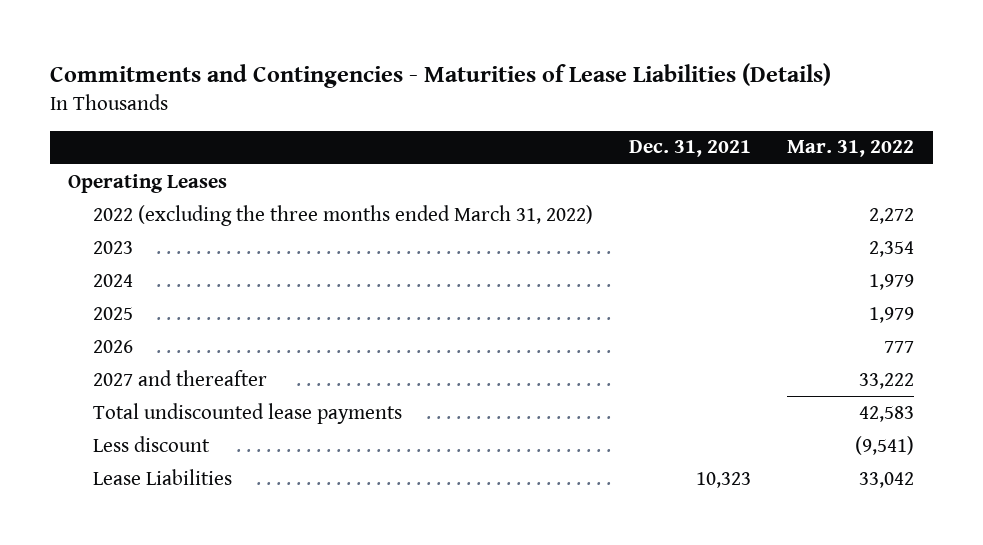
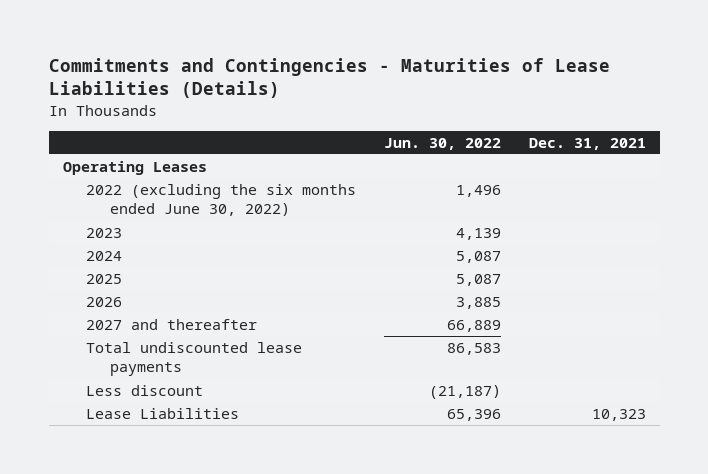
[787,140,915,158] Mar. 31, 2022 -> none
none -> [383,137,501,150] Jun. 30, 2022
[92,204,593,226] 2022 (excluding the three months ended March 31, 2022) -> [86,184,357,217] 2022 (excluding the six months ended June 30, 2022)

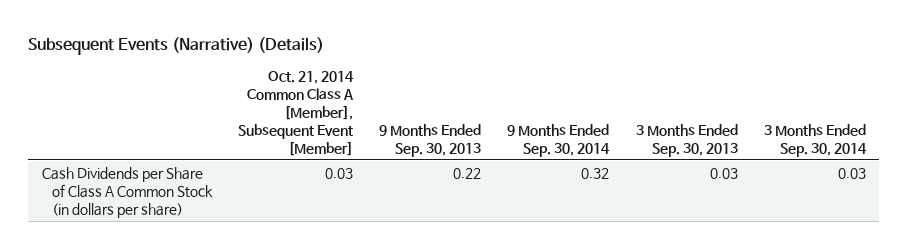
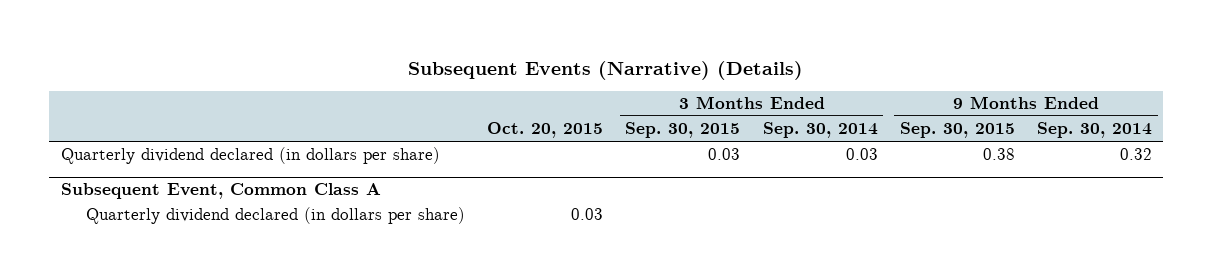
[237,70,354,157] Oct. 21, 2014 Common Class A [Member], Subsequent Event [Member] -> none
[379,123,482,158] 9 Months Ended Sep. 30, 2013 -> none
[635,123,738,158] 3 Months Ended Sep. 30, 2013 -> none
none -> [487,122,604,139] Oct. 20, 2015
none -> [625,122,741,139] Sep. 30, 2015
none -> [900,122,1016,139] Sep. 30, 2015
[41,166,213,218] Cash Dividends per Share of Class A Common Stock (in dollars per share) -> [60,147,440,165] Quarterly dividend declared (in dollars per share)
none -> [60,183,381,200] Subsequent Event, Common Class A
none -> [85,207,465,225] Quarterly dividend declared (in dollars per share)

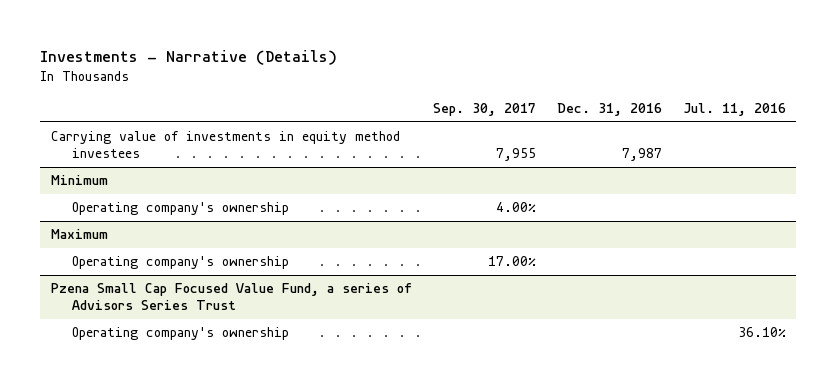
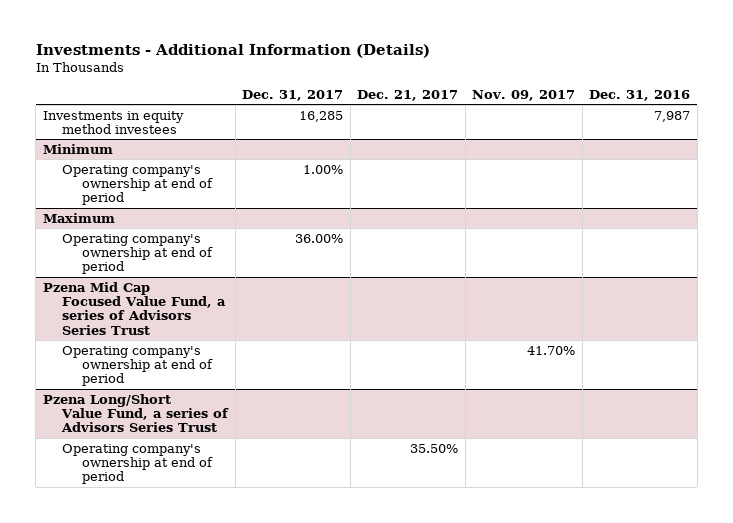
[40,50,338,66] Investments - Narrative (Details) -> [35,44,430,59] Investments - Additional Information (Details)
[432,103,536,117] Sep. 30, 2017 -> none
[682,103,786,117] Jul. 11, 2016 -> none
none -> [242,89,344,101] Dec. 31, 2017
none -> [357,89,459,101] Dec. 21, 2017
none -> [472,89,576,101] Nov. 09, 2017
[50,131,400,158] Carrying value of investments in equity method investees -> [42,110,184,134] Investments in equity method investees
[71,202,289,216] Operating company's ownership -> [62,164,213,206] Operating company's ownership at end of period
[50,283,412,310] Pzena Small Cap Focused Value Fund, a series of Advisors Series Trust -> none
[71,327,289,341] Operating company's ownership -> none
[71,256,289,270] Operating company's ownership -> [62,233,213,275] Operating company's ownership at end of period
none -> [42,281,227,335] Pzena Mid Cap Focused Value Fund, a series of Advisors Series Trust
none -> [62,345,213,387] Operating company's ownership at end of period
none -> [42,393,230,433] Pzena Long/Short Value Fund, a series of Advisors Series Trust
none -> [62,443,213,485] Operating company's ownership at end of period

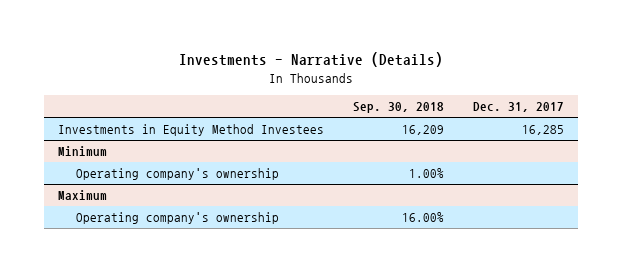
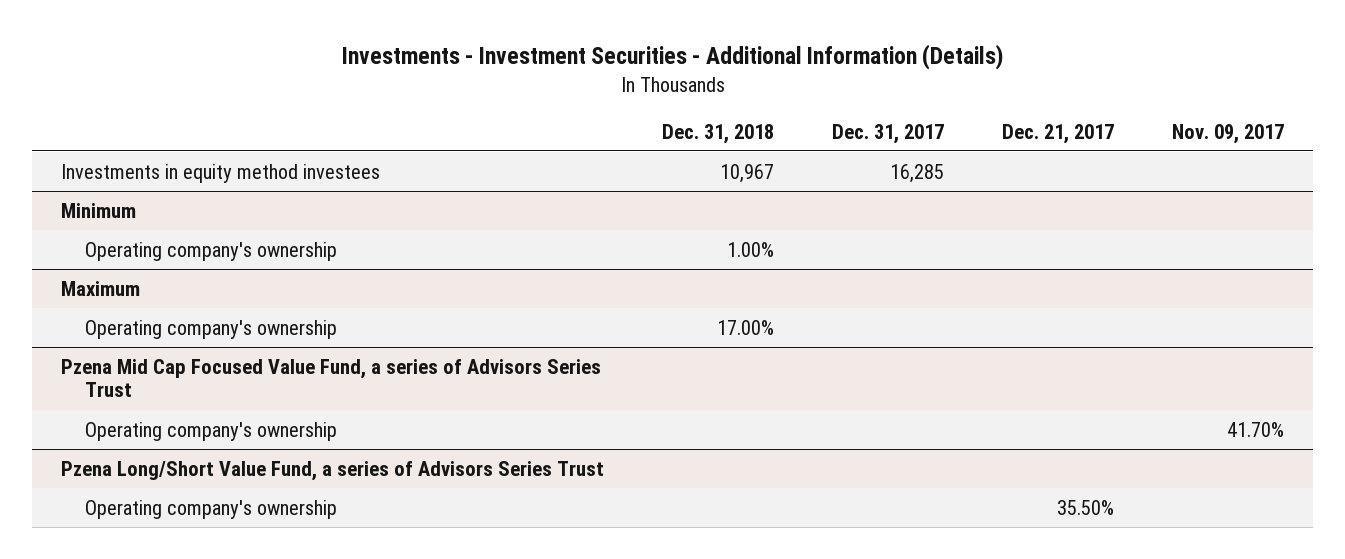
[179,52,444,68] Investments - Narrative (Details) -> [341,44,1003,71] Investments - Investment Securities - Additional Information (Details)
[353,102,445,114] Sep. 30, 2018 -> none
none -> [662,123,775,144] Dec. 31, 2018
none -> [1002,123,1115,144] Dec. 21, 2017
none -> [1171,123,1284,144] Nov. 09, 2017
[58,124,325,137] Investments in Equity Method Investees -> [61,163,381,183] Investments in equity method investees
none -> [61,358,602,398] Pzena Mid Cap Focused Value Fund, a series of Advisors Series Trust
none -> [85,421,338,441] Operating company's ownership
none -> [61,460,605,481] Pzena Long/Short Value Fund, a series of Advisors Series Trust
none -> [85,499,338,519] Operating company's ownership

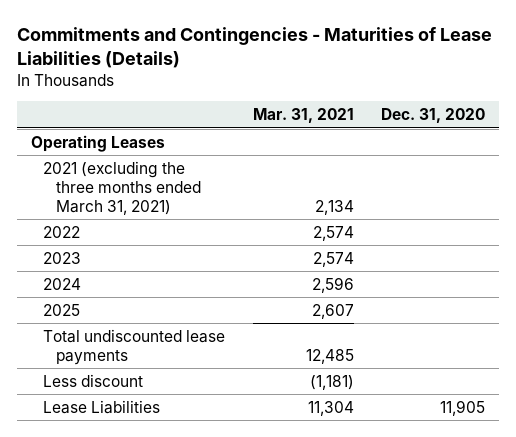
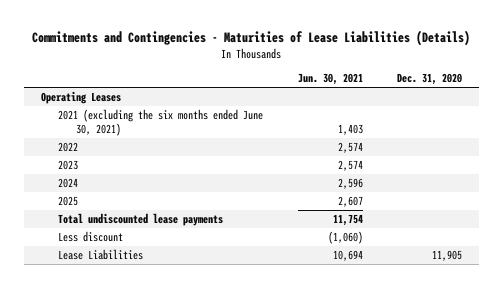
[252,108,354,124] Mar. 31, 2021 -> none
none -> [297,73,363,86] Jun. 30, 2021
[43,160,202,215] 2021 (excluding the three months ended March 31, 2021) -> [58,109,264,136] 2021 (excluding the six months ended June 30, 2021)

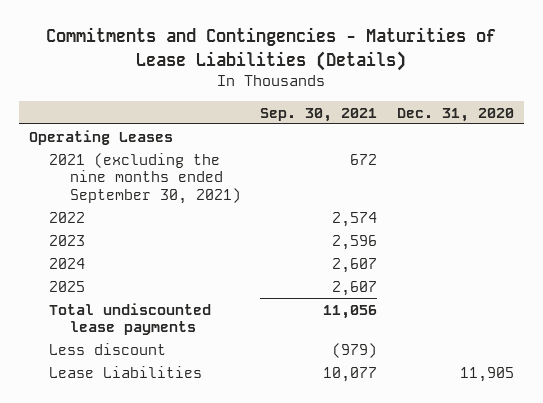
[297,73,363,86] Jun. 30, 2021 -> none
none -> [260,107,378,122] Sep. 30, 2021
[58,109,264,136] 2021 (excluding the six months ended June 30, 2021) -> [49,152,241,205] 2021 (excluding the nine months ended September 30, 2021)

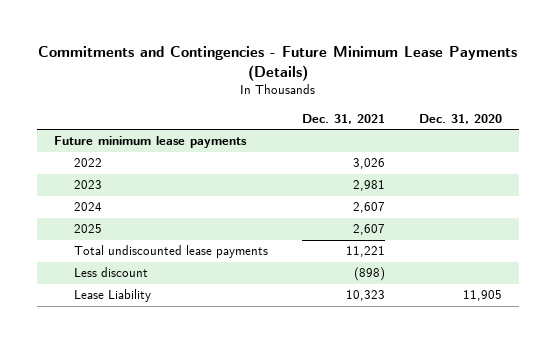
[46,27,497,71] Commitments and Contingencies - Maturities of Lease Liabilities (Details) -> [37,45,517,81] Commitments and Contingencies - Future Minimum Lease Payments (Details)
[260,107,378,122] Sep. 30, 2021 -> none
none -> [301,113,385,124] Dec. 31, 2021
[49,152,241,205] 2021 (excluding the nine months ended September 30, 2021) -> none
[28,129,173,145] Operating Leases -> [53,136,247,149] Future minimum lease payments
[49,365,203,378] Lease Liabilities -> [73,289,151,303] Lease Liability

